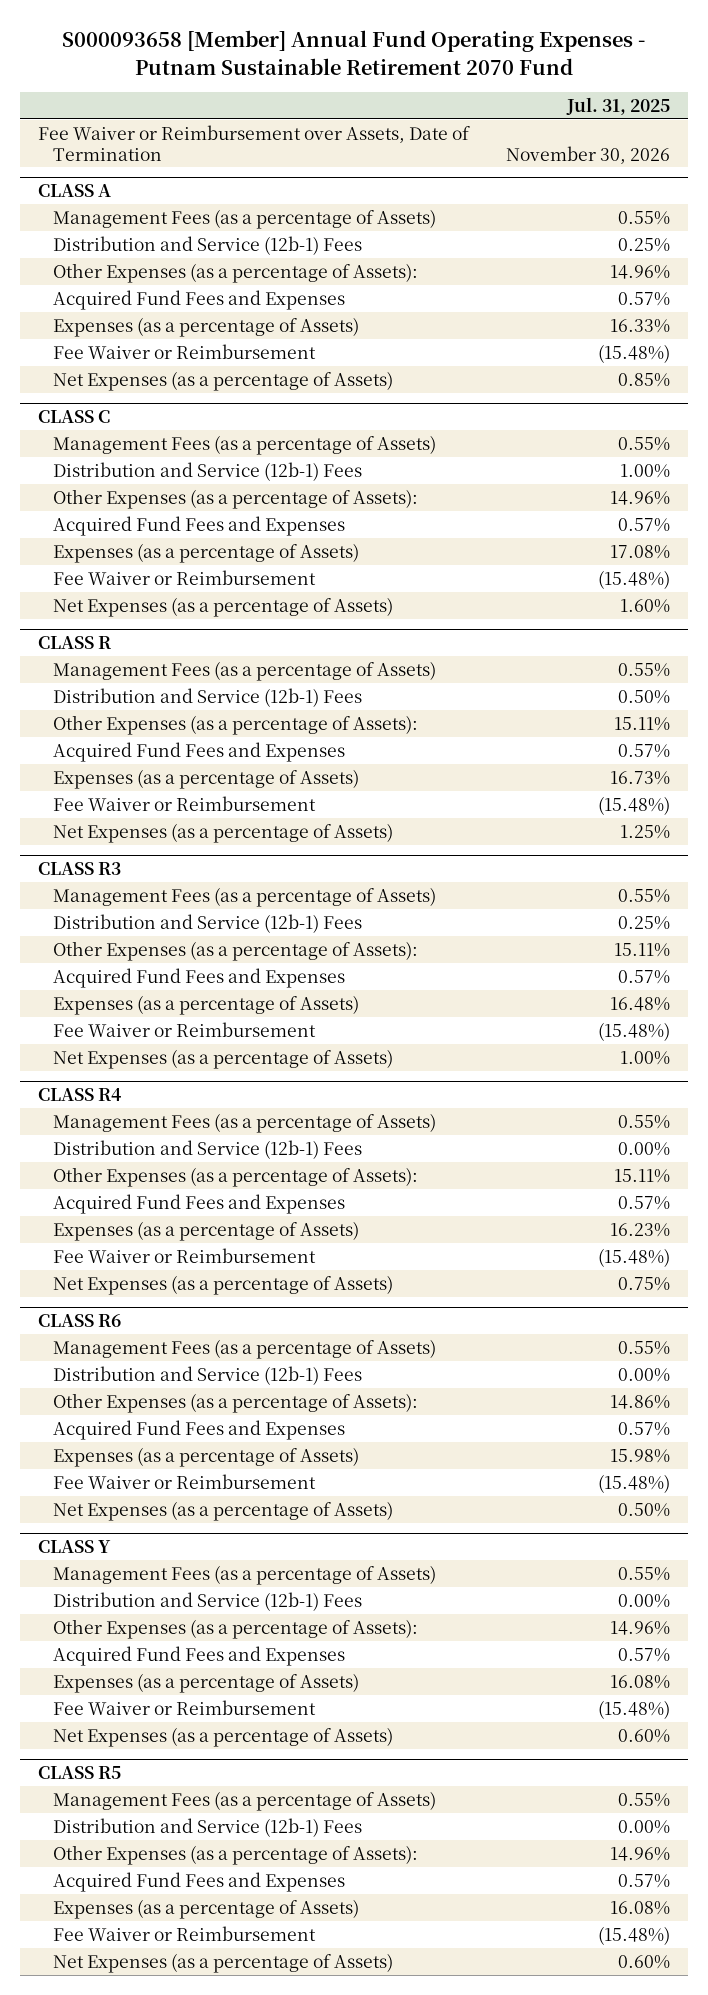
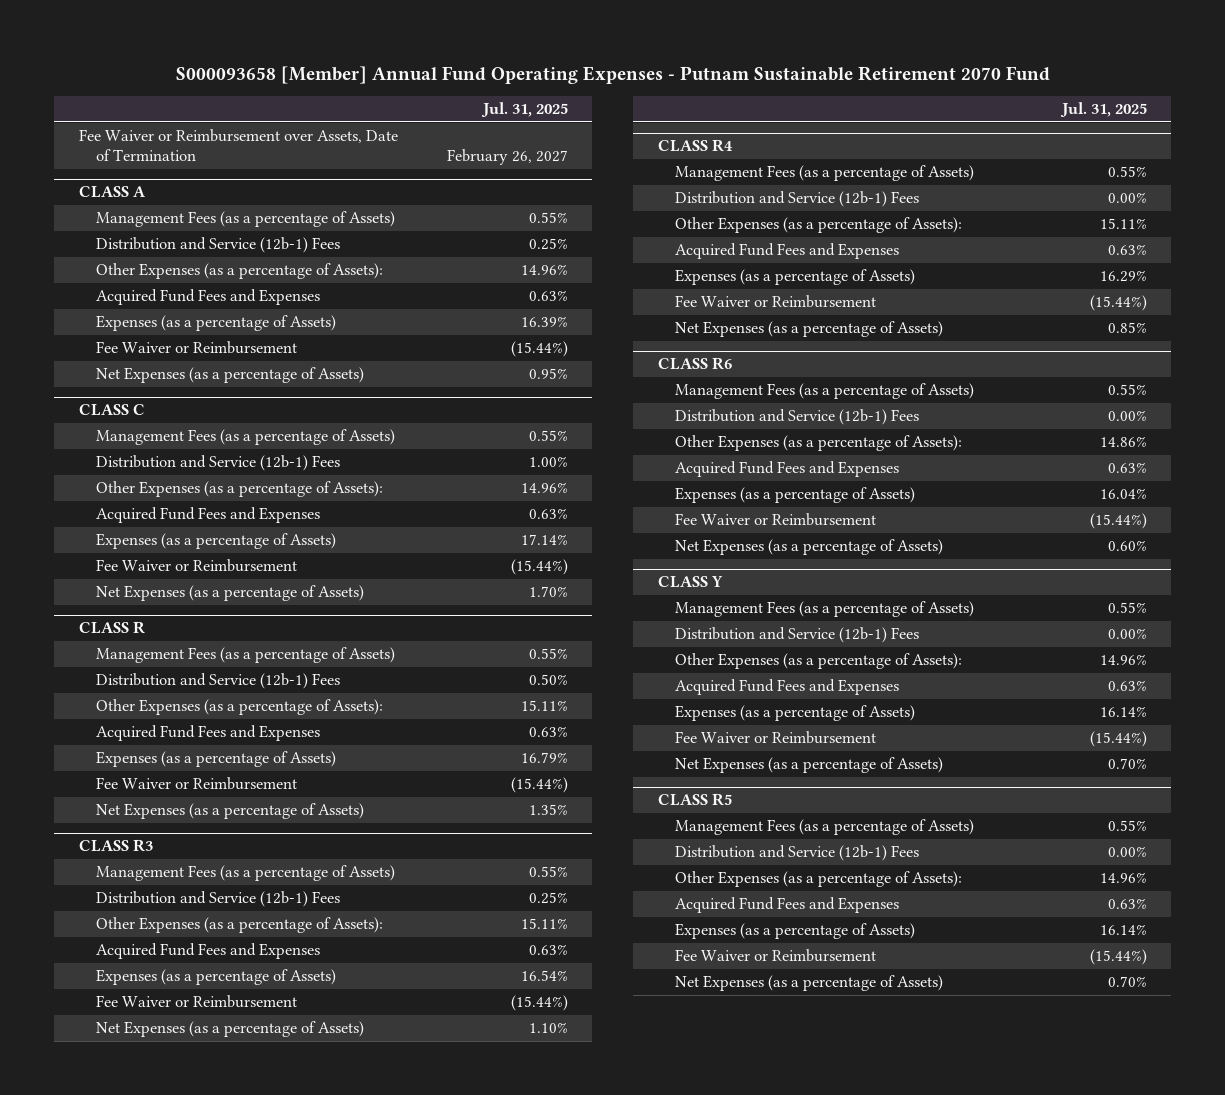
[506,145,671,164] November 30, 2026 -> [446,149,568,166] February 26, 2027
[618,291,671,306] 0.57% -> [528,290,568,302] 0.63%
[610,318,671,333] 16.33% -> [520,316,568,328] 16.39%
[598,343,671,363] (15.48%) -> [510,341,568,358] (15.44%)
[618,372,671,387] 0.85% -> [528,368,568,380] 0.95%
[618,517,671,532] 0.57% -> [528,508,568,520] 0.63%
[610,544,671,559] 17.08% -> [520,534,568,546] 17.14%
[598,569,671,589] (15.48%) -> [510,559,568,576] (15.44%)
[620,598,671,613] 1.60% -> [528,586,568,598] 1.70%
[618,743,671,758] 0.57% -> [528,726,568,738] 0.63%
[610,770,671,785] 16.73% -> [520,752,568,764] 16.79%
[598,795,671,815] (15.48%) -> [510,777,568,794] (15.44%)
[620,824,671,839] 1.25% -> [528,804,568,816] 1.35%
[618,969,671,984] 0.57% -> [528,944,568,956] 0.63%
[610,996,671,1011] 16.48% -> [520,970,568,982] 16.54%
[598,1021,671,1041] (15.48%) -> [510,995,568,1012] (15.44%)
[620,1050,671,1065] 1.00% -> [528,1022,568,1034] 1.10%
[618,1195,671,1210] 0.57% -> [1107,244,1147,256] 0.63%
[610,1222,671,1237] 16.23% -> [1099,270,1147,283] 16.29%
[598,1247,671,1267] (15.48%) -> [1089,295,1147,312] (15.44%)
[618,1276,671,1291] 0.75% -> [1107,322,1147,334] 0.85%
[618,1421,671,1436] 0.57% -> [1107,462,1147,474] 0.63%
[610,1448,671,1463] 15.98% -> [1099,488,1147,500] 16.04%
[598,1473,671,1493] (15.48%) -> [1089,513,1147,530] (15.44%)
[618,1502,671,1517] 0.50% -> [1107,540,1147,552] 0.60%
[618,1647,671,1662] 0.57% -> [1107,680,1147,692] 0.63%
[610,1674,671,1689] 16.08% -> [1099,706,1147,718] 16.14%
[598,1699,671,1719] (15.48%) -> [1089,731,1147,748] (15.44%)
[618,1728,671,1743] 0.60% -> [1107,758,1147,770] 0.70%
[618,1873,671,1888] 0.57% -> [1107,898,1147,910] 0.63%
[610,1900,671,1915] 16.08% -> [1099,924,1147,936] 16.14%
[598,1925,671,1945] (15.48%) -> [1089,949,1147,966] (15.44%)
[618,1954,671,1969] 0.60% -> [1107,976,1147,988] 0.70%

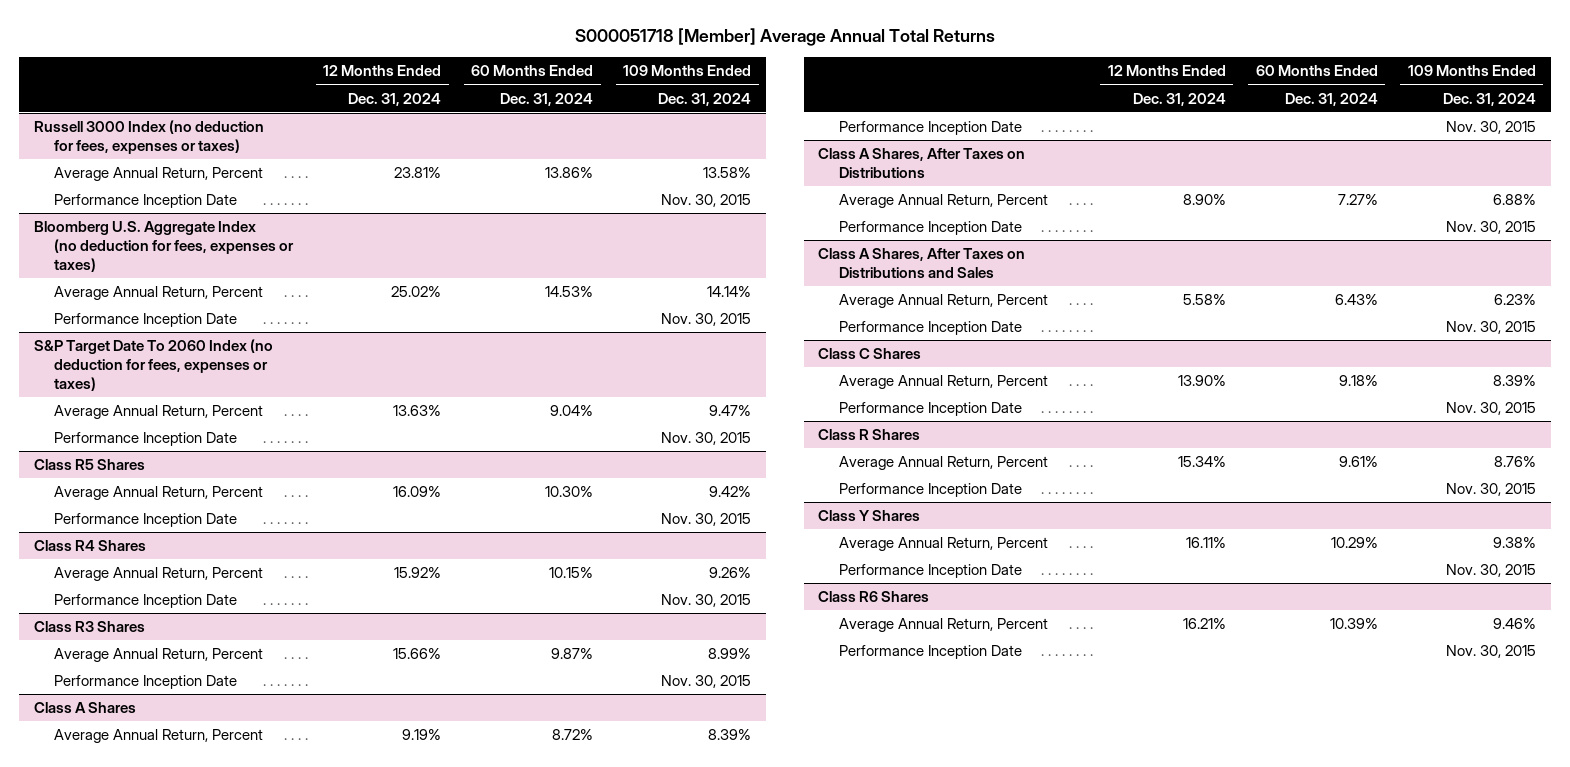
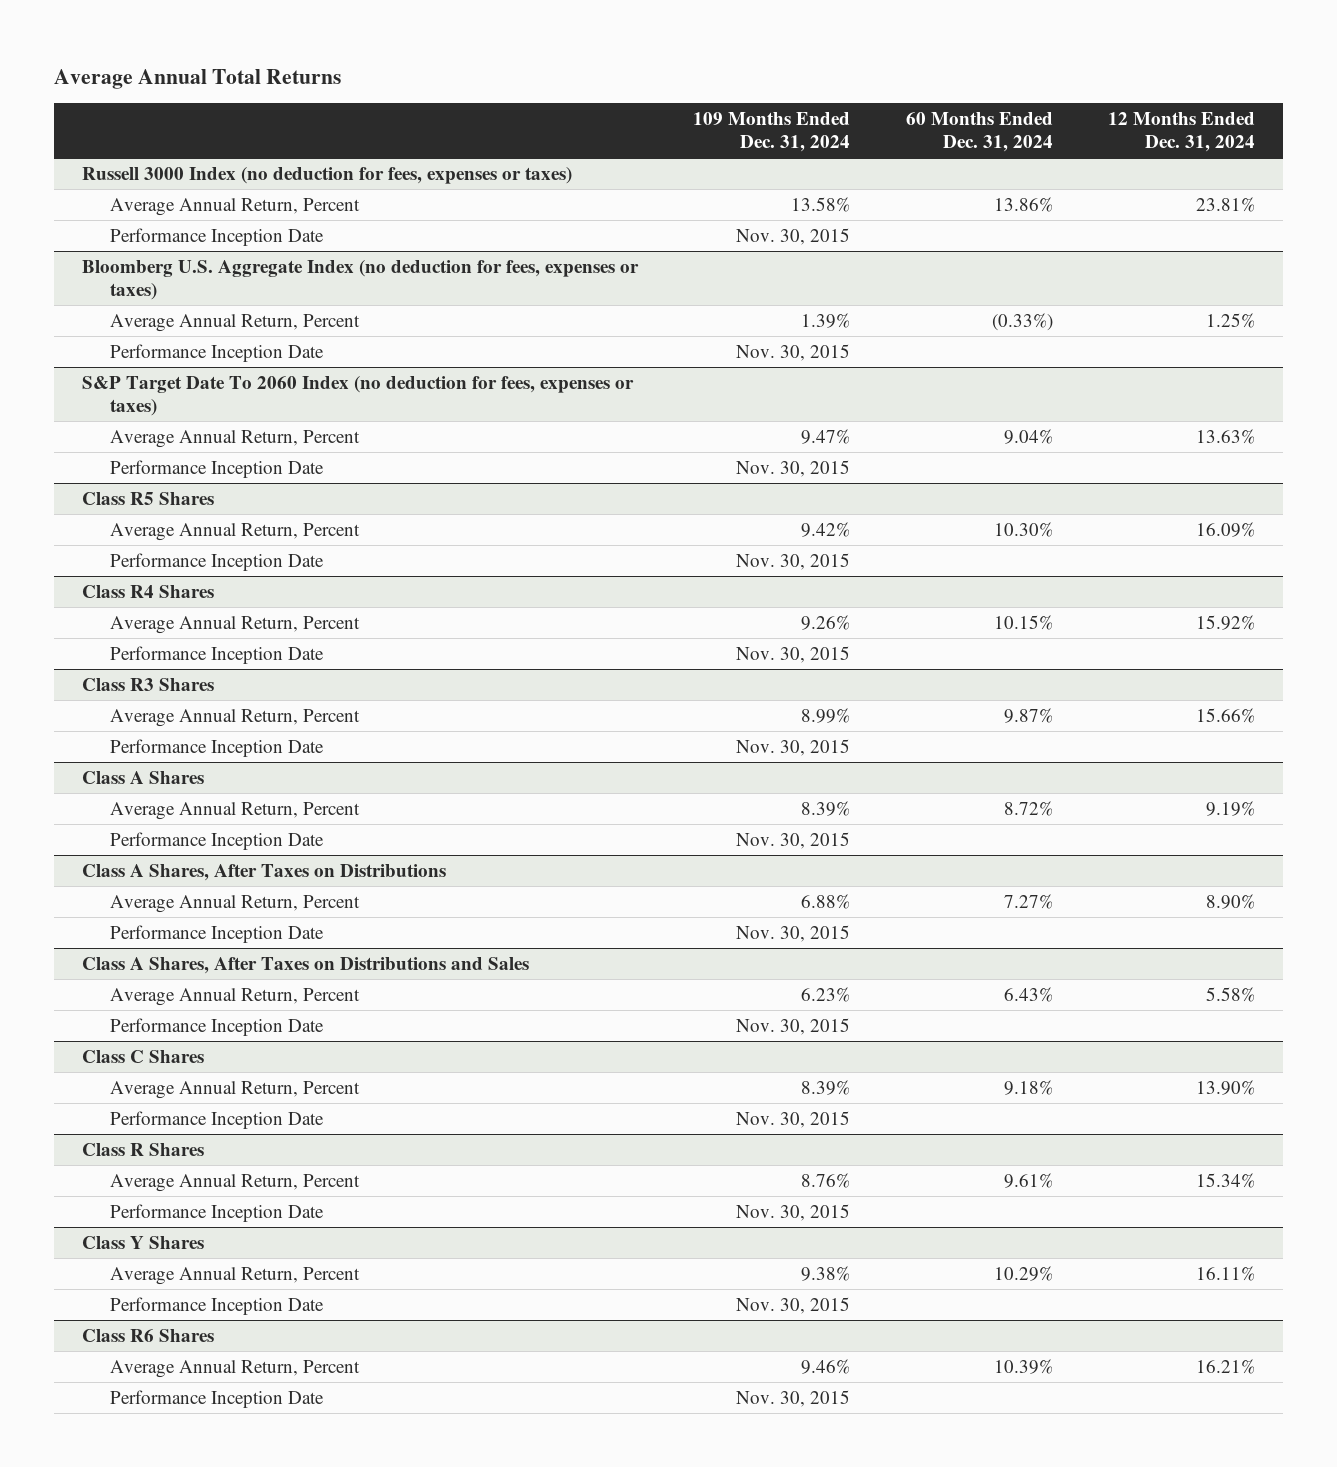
[574,28,995,47] S000051718 [Member] Average Annual Total Returns -> [54,68,342,89] Average Annual Total Returns
[391,286,442,298] 25.02% -> [1206,312,1256,328] 1.25%
[545,286,594,298] 14.53% -> [991,312,1053,331] (0.33%)
[707,286,752,298] 14.14% -> [801,312,851,328] 1.39%

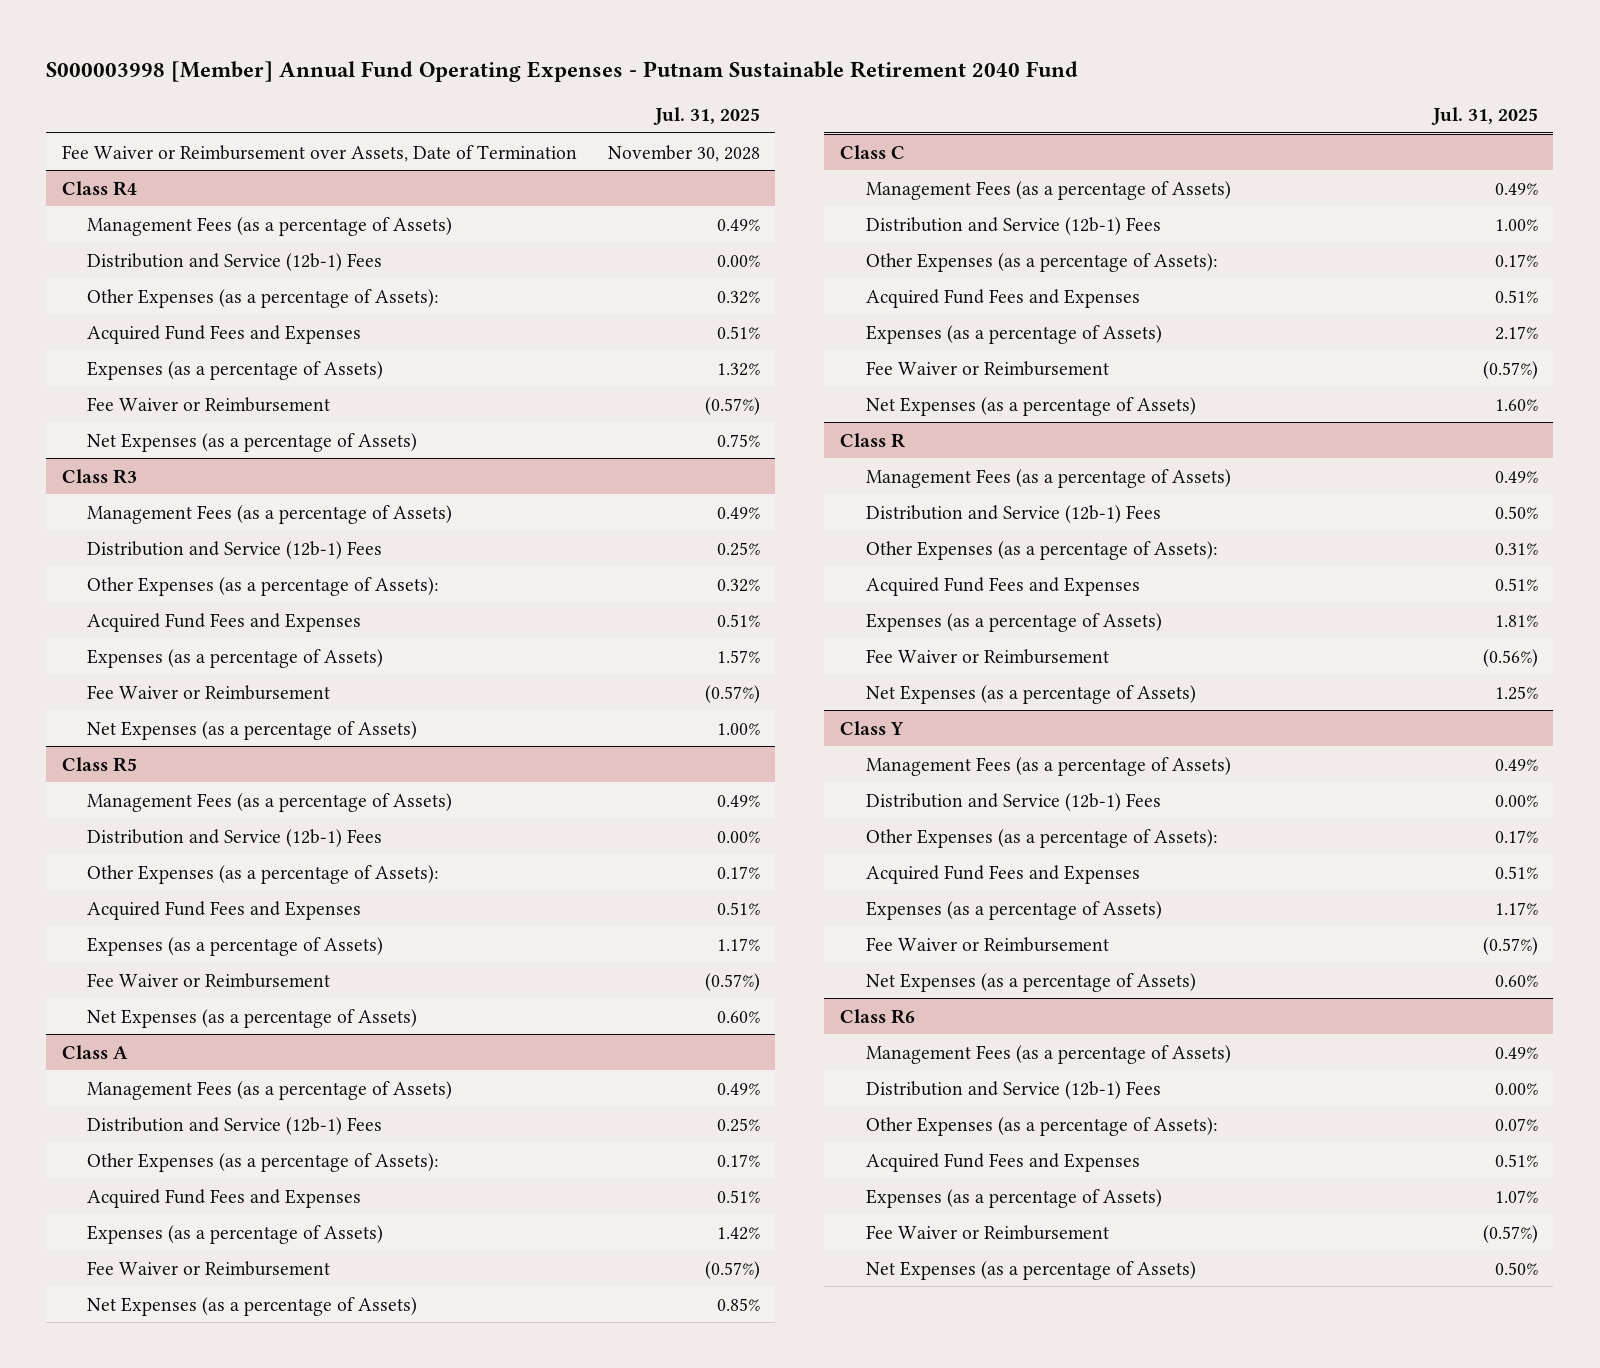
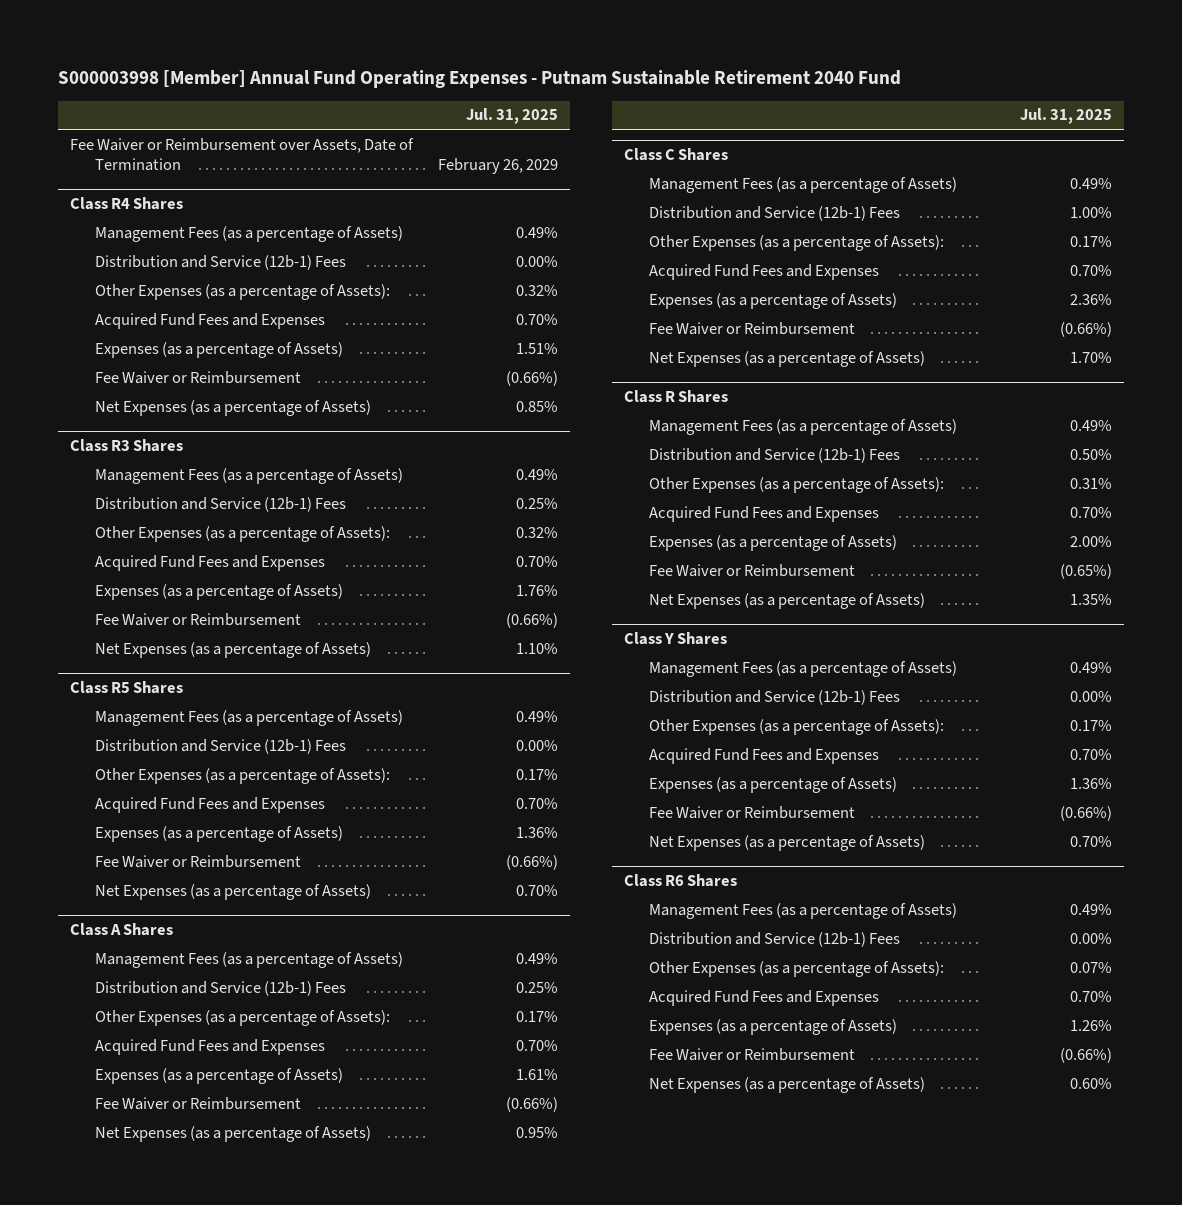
[607,144,760,162] November 30, 2028 -> [437,158,558,175] February 26, 2029
[61,180,137,196] Class R4 -> [70,197,184,211] Class R4 Shares
[716,325,760,339] 0.51% -> [515,313,558,325] 0.70%
[716,362,760,376] 1.32% -> [515,342,558,354] 1.51%
[704,396,760,415] (0.57%) -> [505,370,558,386] (0.66%)
[716,433,760,447] 0.75% -> [515,400,558,412] 0.85%
[61,468,137,484] Class R3 -> [70,439,184,453] Class R3 Shares
[716,613,760,627] 0.51% -> [515,555,558,567] 0.70%
[716,649,760,663] 1.57% -> [515,584,558,596] 1.76%
[704,684,760,703] (0.57%) -> [505,612,558,628] (0.66%)
[716,722,760,735] 1.00% -> [515,642,558,654] 1.10%
[61,756,137,772] Class R5 -> [70,681,184,695] Class R5 Shares
[716,901,760,915] 0.51% -> [515,797,558,809] 0.70%
[716,937,760,951] 1.17% -> [515,826,558,838] 1.36%
[704,972,760,991] (0.57%) -> [505,854,558,870] (0.66%)
[716,1010,760,1023] 0.60% -> [515,884,558,896] 0.70%
[61,1044,128,1059] Class A -> [70,923,174,937] Class A Shares
[716,1189,760,1203] 0.51% -> [515,1039,558,1051] 0.70%
[716,1226,760,1240] 1.42% -> [515,1068,558,1080] 1.61%
[704,1260,760,1279] (0.57%) -> [505,1096,558,1112] (0.66%)
[716,1297,760,1311] 0.85% -> [515,1126,558,1138] 0.95%
[839,144,905,159] Class C -> [624,148,729,162] Class C Shares
[1494,289,1538,303] 0.51% -> [1069,264,1112,276] 0.70%
[1494,325,1538,340] 2.17% -> [1069,293,1112,305] 2.36%
[1482,360,1538,379] (0.57%) -> [1059,321,1112,337] (0.66%)
[1494,398,1538,411] 1.60% -> [1069,351,1112,363] 1.70%
[839,432,905,448] Class R -> [624,390,729,404] Class R Shares
[1494,577,1538,591] 0.51% -> [1069,506,1112,518] 0.70%
[1494,614,1538,627] 1.81% -> [1069,535,1112,547] 2.00%
[1482,648,1538,667] (0.56%) -> [1059,563,1112,579] (0.65%)
[1494,685,1538,700] 1.25% -> [1069,593,1112,605] 1.35%
[839,720,904,735] Class Y -> [624,632,728,646] Class Y Shares
[1494,865,1538,879] 0.51% -> [1069,748,1112,760] 0.70%
[1494,901,1538,915] 1.17% -> [1069,777,1112,789] 1.36%
[1482,936,1538,955] (0.57%) -> [1059,805,1112,821] (0.66%)
[1494,974,1538,987] 0.60% -> [1069,835,1112,847] 0.70%
[839,1008,915,1024] Class R6 -> [624,874,738,888] Class R6 Shares
[1494,1153,1538,1167] 0.51% -> [1069,990,1112,1002] 0.70%
[1494,1189,1538,1203] 1.07% -> [1069,1019,1112,1031] 1.26%
[1482,1224,1538,1243] (0.57%) -> [1059,1047,1112,1063] (0.66%)
[1494,1261,1538,1275] 0.50% -> [1069,1077,1112,1089] 0.60%

